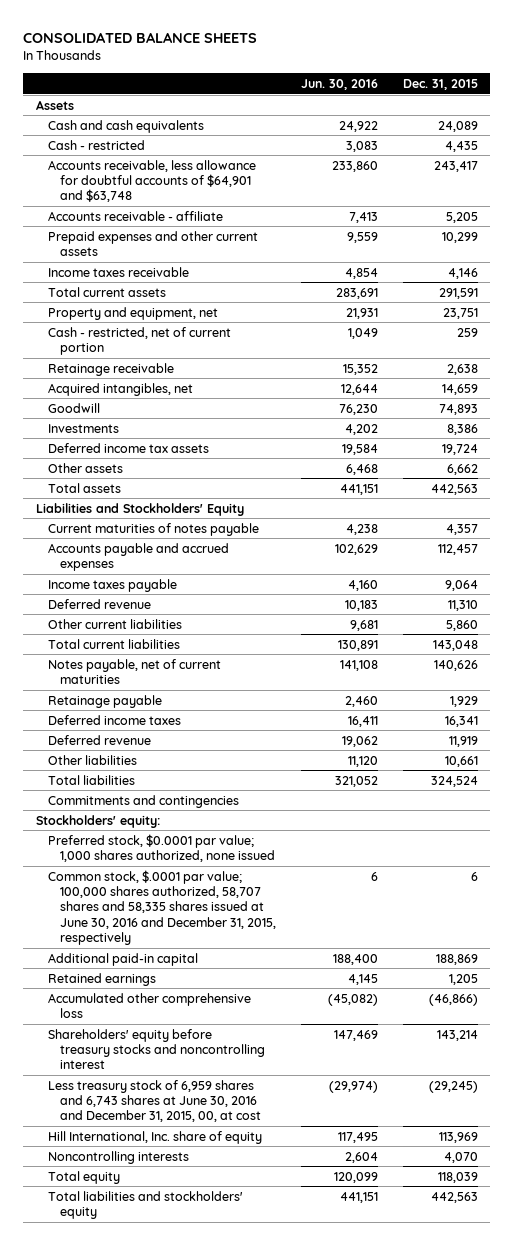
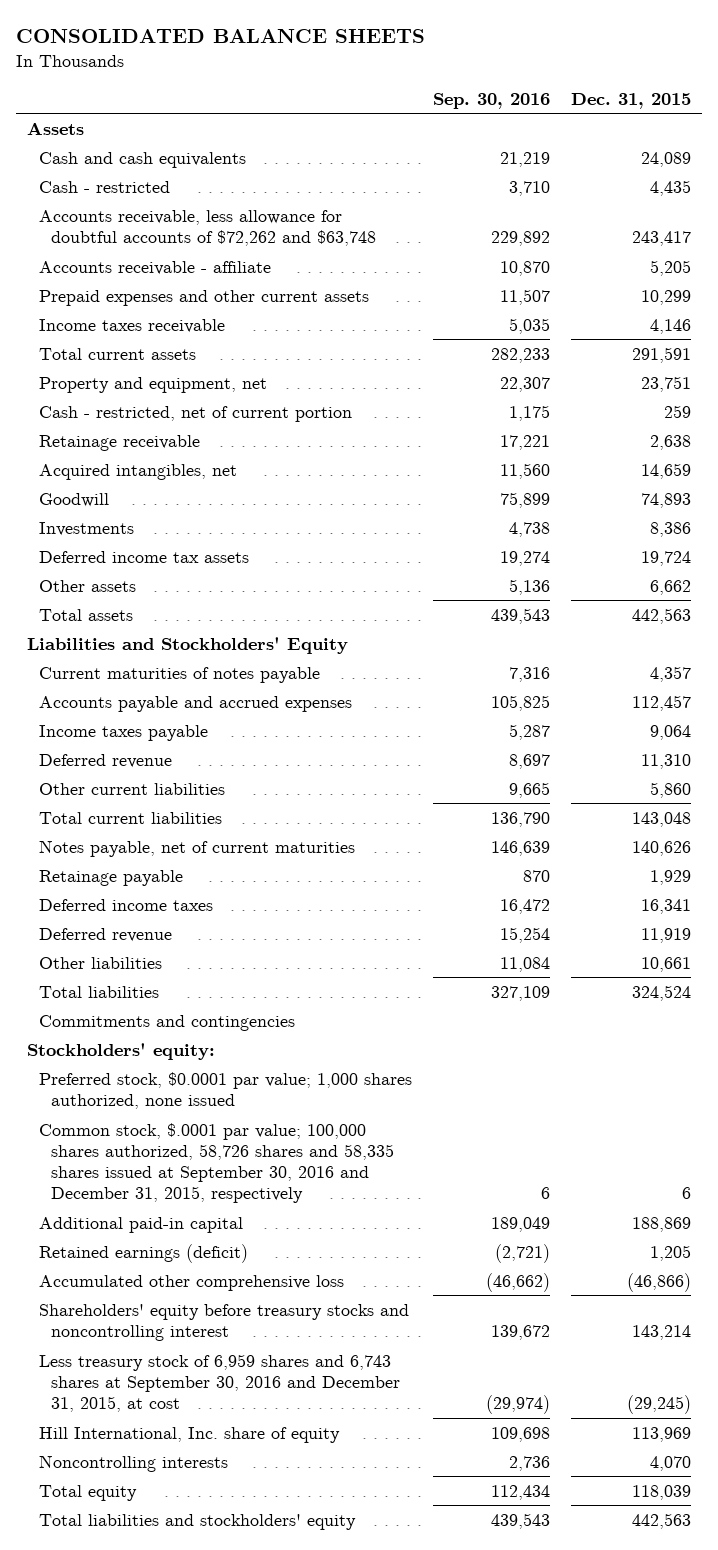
[301,78,379,90] Jun. 30, 2016 -> none
none -> [433,92,551,109] Sep. 30, 2016
[48,159,257,203] Accounts receivable, less allowance for doubtful accounts of $64,901 and $63,748 -> [38,209,377,246] Accounts receivable, less allowance for doubtful accounts of $72,262 and $63,748
[48,869,277,945] Common stock, $.0001 par value; 100,000 shares authorized, 58,707 shares and 58,335 shares issued at June 30, 2016 and December 31, 2015, respectively -> [38,1122,395,1204] Common stock, $.0001 par value; 100,000 shares authorized, 58,726 shares and 58,335 shares issued at September 30, 2016 and December 31, 2015, respectively
[48,972,157,986] Retained earnings -> [38,1243,248,1263] Retained earnings (deficit)
[48,1079,262,1123] Less treasury stock of 6,959 shares and 6,743 shares at June 30, 2016 and December 31, 2015, 00, at cost -> [38,1353,401,1412] Less treasury stock of 6,959 shares and 6,743 shares at September 30, 2016 and December 31, 2015, at cost

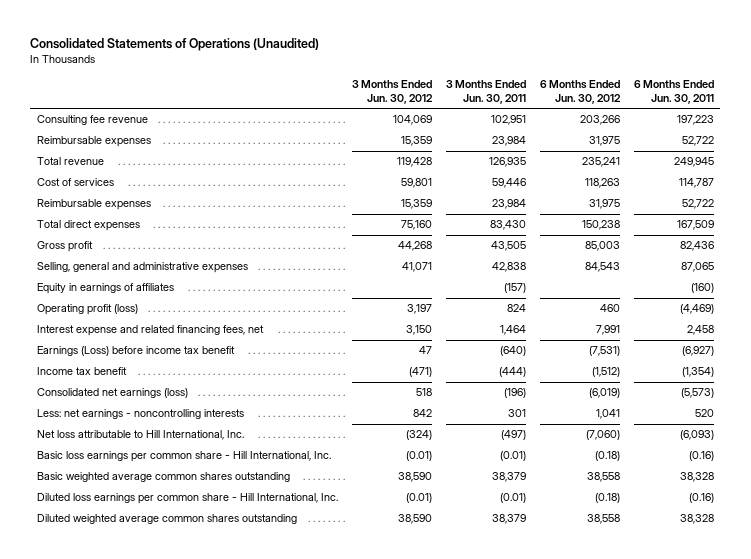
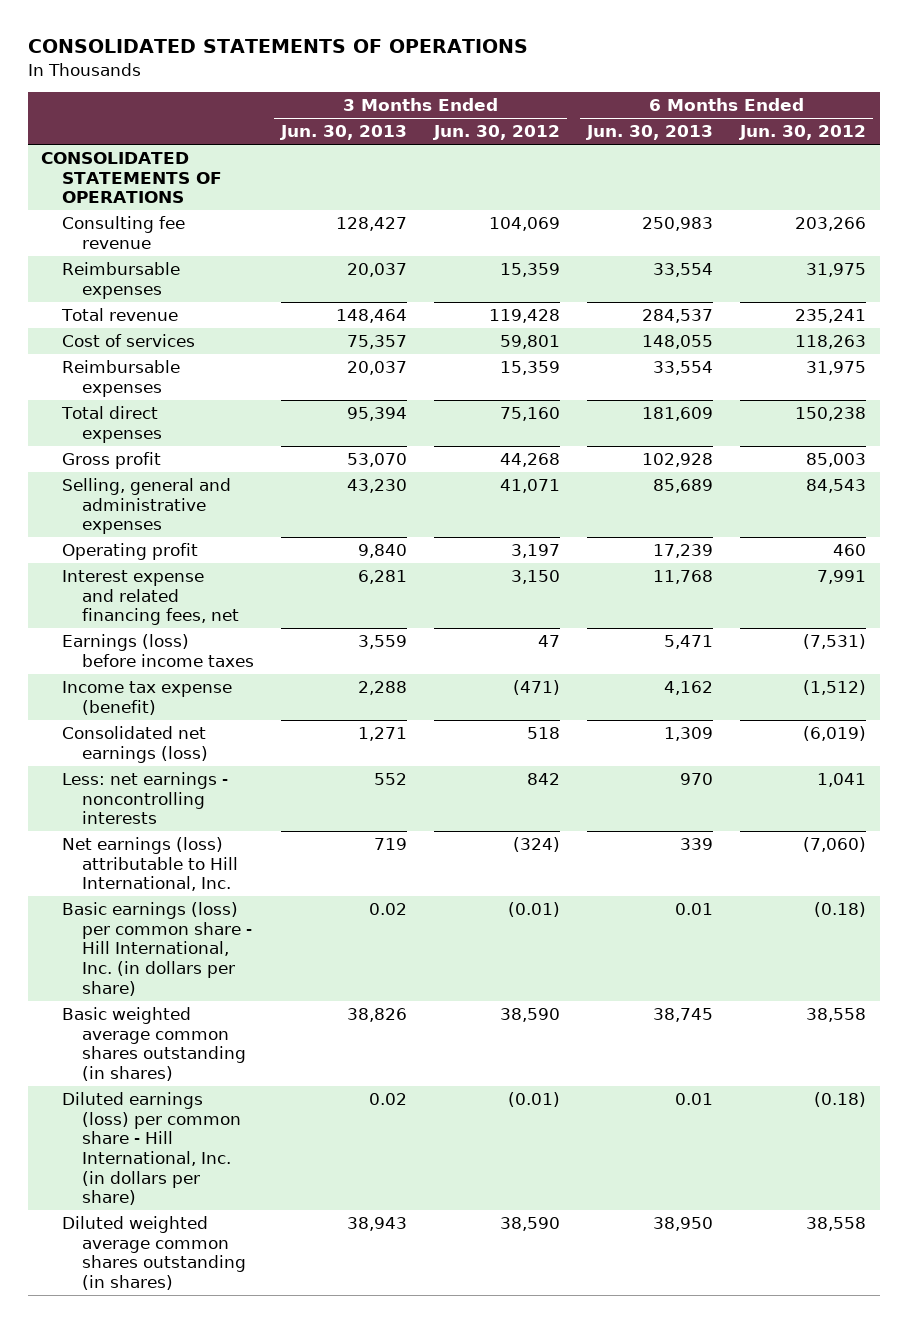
[30,37,320,51] Consolidated Statements of Operations (Unaudited) -> [27,39,528,54] CONSOLIDATED STATEMENTS OF OPERATIONS
[445,79,526,104] 3 Months Ended Jun. 30, 2011 -> none
[633,79,714,104] 6 Months Ended Jun. 30, 2011 -> none
none -> [280,125,408,141] Jun. 30, 2013
none -> [586,125,714,141] Jun. 30, 2013
none -> [41,152,222,204] CONSOLIDATED STATEMENTS OF OPERATIONS
[37,283,175,295] Equity in earnings of affiliates -> none
[37,304,139,316] Operating profit (loss) -> [61,543,198,561] Operating profit
[37,346,236,357] Earnings (Loss) before income tax benefit -> [61,634,255,667] Earnings (loss) before income taxes
[37,367,128,376] Income tax benefit -> [61,681,232,715] Income tax expense (benefit)
[37,430,245,441] Net loss attributable to Hill International, Inc. -> [61,837,239,892] Net earnings (loss) attributable to Hill International, Inc.
[37,451,332,463] Basic loss earnings per common share - Hill International, Inc. -> [61,902,253,996] Basic earnings (loss) per common share - Hill International, Inc. (in dollars per share)
[37,472,291,483] Basic weighted average common shares outstanding -> [61,1007,247,1081] Basic weighted average common shares outstanding (in shares)
[37,493,339,505] Diluted loss earnings per common share - Hill International, Inc. -> [61,1092,242,1206] Diluted earnings (loss) per common share - Hill International, Inc. (in dollars per share)
[37,514,298,525] Diluted weighted average common shares outstanding -> [61,1216,247,1290] Diluted weighted average common shares outstanding (in shares)

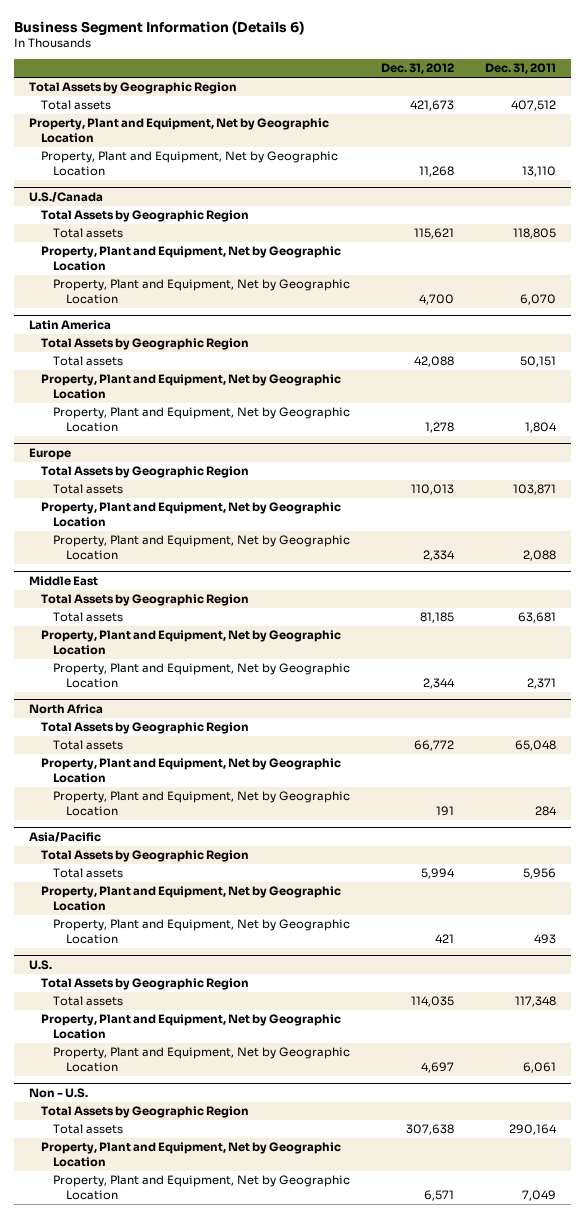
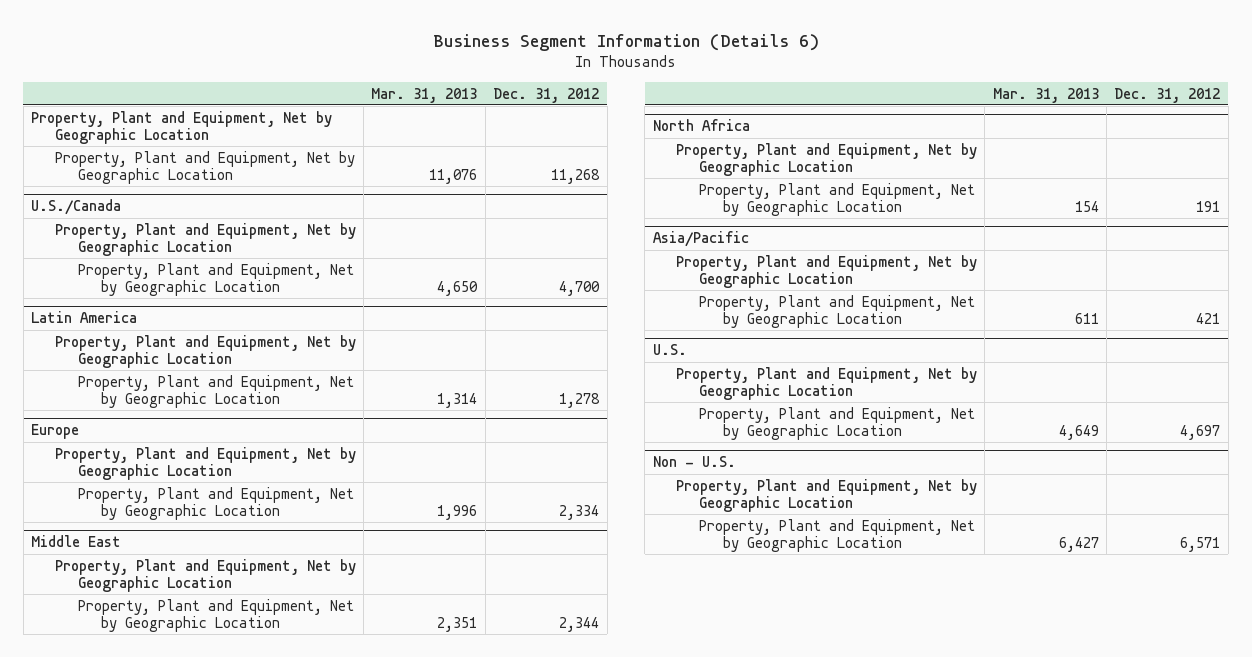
[484,63,556,75] Dec. 31, 2011 -> none
none -> [371,87,478,103] Mar. 31, 2013
[28,82,237,95] Total Assets by Geographic Region -> none
[41,100,112,111] Total assets -> none
[41,210,250,223] Total Assets by Geographic Region -> none
[53,228,124,239] Total assets -> none
[41,338,250,351] Total Assets by Geographic Region -> none
[53,356,124,367] Total assets -> none
[41,466,250,479] Total Assets by Geographic Region -> none
[53,484,124,495] Total assets -> none
[41,594,250,607] Total Assets by Geographic Region -> none
[53,612,124,623] Total assets -> none
[41,722,250,735] Total Assets by Geographic Region -> none
[53,740,124,751] Total assets -> none
[41,850,250,863] Total Assets by Geographic Region -> none
[53,868,124,879] Total assets -> none
[41,978,250,991] Total Assets by Geographic Region -> none
[53,996,124,1007] Total assets -> none
[41,1106,250,1119] Total Assets by Geographic Region -> none
[53,1124,124,1135] Total assets -> none

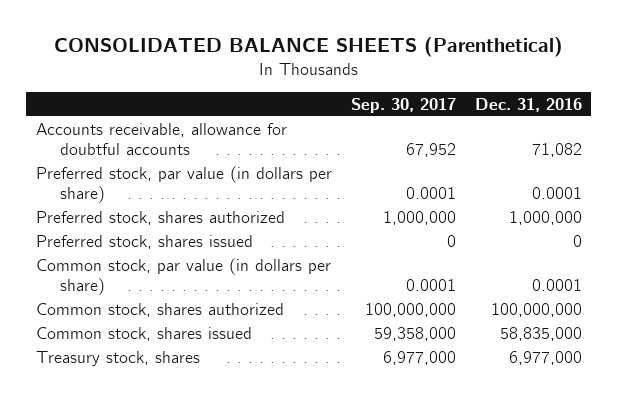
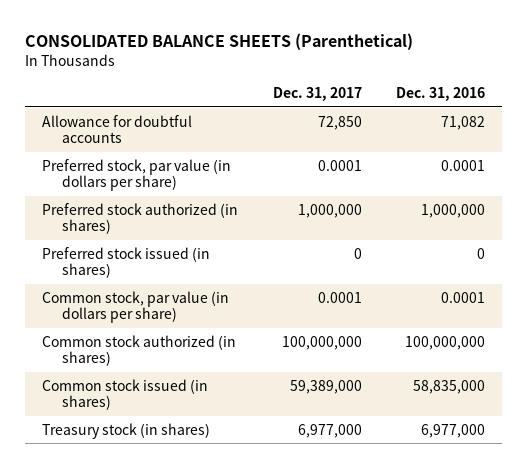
[350,97,456,113] Sep. 30, 2017 -> none
none -> [272,87,362,102] Dec. 31, 2017
[35,122,287,156] Accounts receivable, allowance for doubtful accounts -> [42,114,193,144] Allowance for doubtful accounts
[35,210,285,225] Preferred stock, shares authorized -> [42,202,239,235] Preferred stock authorized (in shares)
[35,234,253,249] Preferred stock, shares issued -> [42,246,211,279] Preferred stock issued (in shares)
[35,302,284,317] Common stock, shares authorized -> [42,334,237,367] Common stock authorized (in shares)
[35,326,252,341] Common stock, shares issued -> [42,378,209,411] Common stock issued (in shares)
[35,350,200,366] Treasury stock, shares -> [42,422,211,439] Treasury stock (in shares)

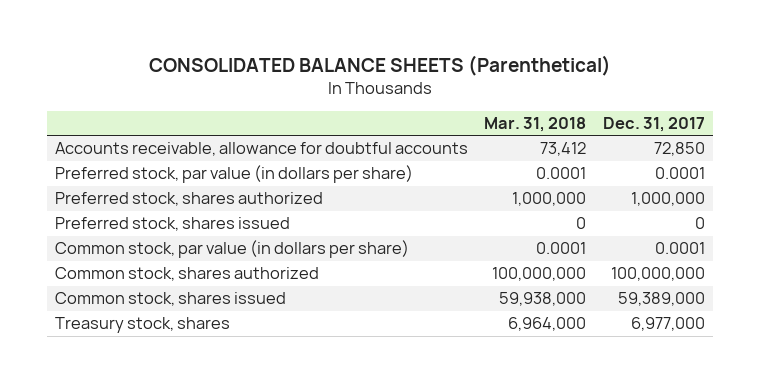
[395,87,485,102] Dec. 31, 2016 -> none
none -> [484,117,587,133] Mar. 31, 2018
[42,114,193,144] Allowance for doubtful accounts -> [54,142,468,157] Accounts receivable, allowance for doubtful accounts
[42,202,239,235] Preferred stock authorized (in shares) -> [54,192,323,207] Preferred stock, shares authorized
[42,246,211,279] Preferred stock issued (in shares) -> [54,217,290,232] Preferred stock, shares issued
[42,334,237,367] Common stock authorized (in shares) -> [54,267,319,282] Common stock, shares authorized
[42,378,209,411] Common stock issued (in shares) -> [54,292,286,307] Common stock, shares issued
[42,422,211,439] Treasury stock (in shares) -> [54,317,230,334] Treasury stock, shares

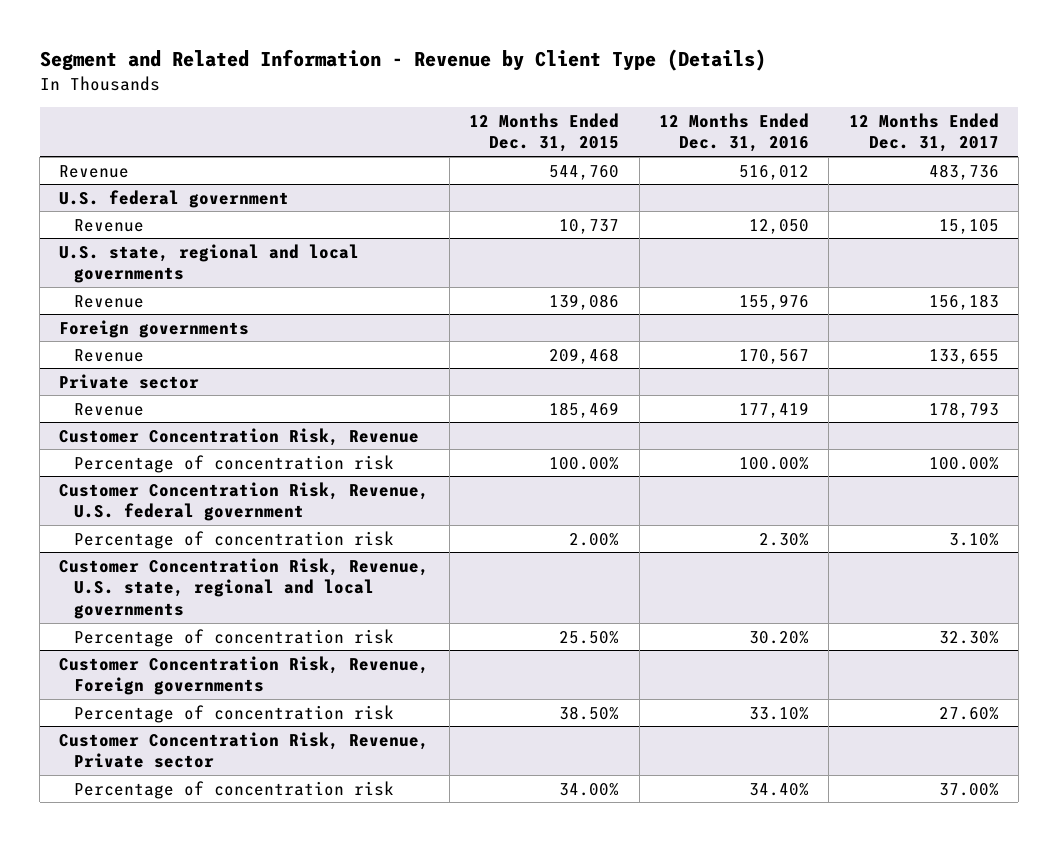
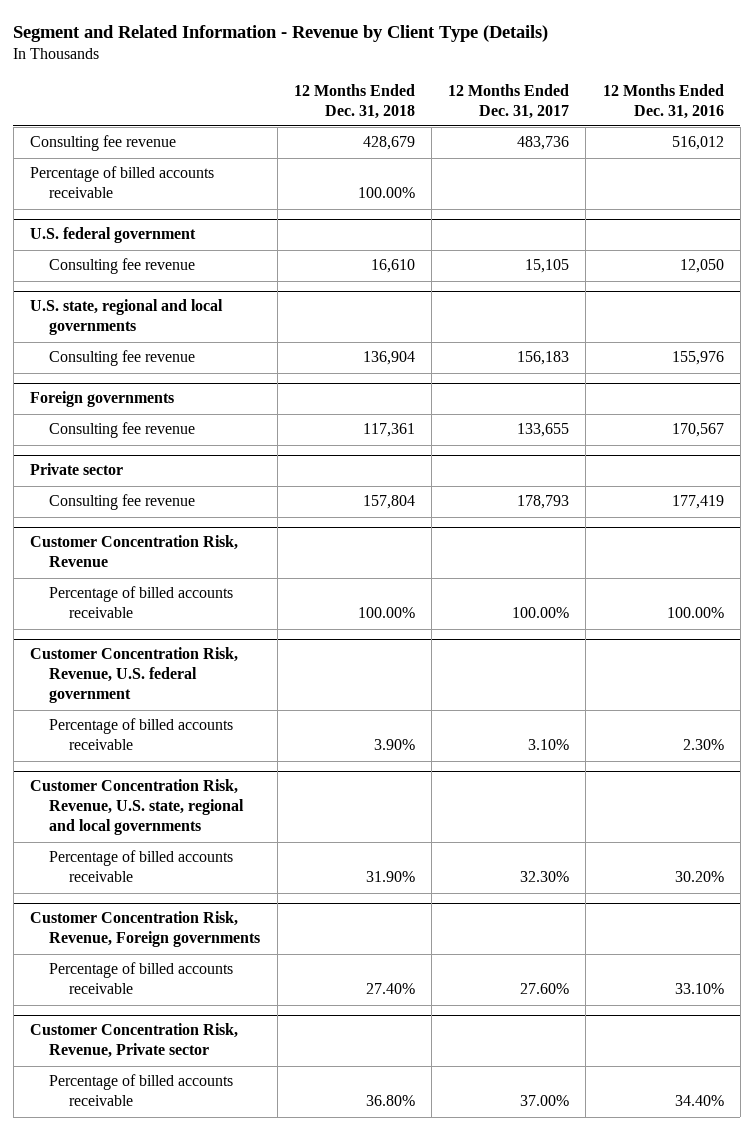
[469,112,620,153] 12 Months Ended Dec. 31, 2015 -> none
none -> [293,83,415,119] 12 Months Ended Dec. 31, 2018
[59,164,130,178] Revenue -> [30,135,177,152] Consulting fee revenue
none -> [30,166,215,199] Percentage of billed accounts receivable
[73,218,144,232] Revenue -> [49,258,196,275] Consulting fee revenue
[73,294,144,308] Revenue -> [49,350,196,367] Consulting fee revenue
[73,348,144,362] Revenue -> [49,422,196,439] Consulting fee revenue
[73,402,144,416] Revenue -> [49,494,196,511] Consulting fee revenue
[73,454,394,473] Percentage of concentration risk -> [49,586,234,619] Percentage of billed accounts receivable
[73,530,394,549] Percentage of concentration risk -> [49,718,234,751] Percentage of billed accounts receivable
[73,628,394,647] Percentage of concentration risk -> [49,850,234,883] Percentage of billed accounts receivable
[73,704,394,723] Percentage of concentration risk -> [49,962,234,995] Percentage of billed accounts receivable
[73,780,394,799] Percentage of concentration risk -> [49,1074,234,1107] Percentage of billed accounts receivable

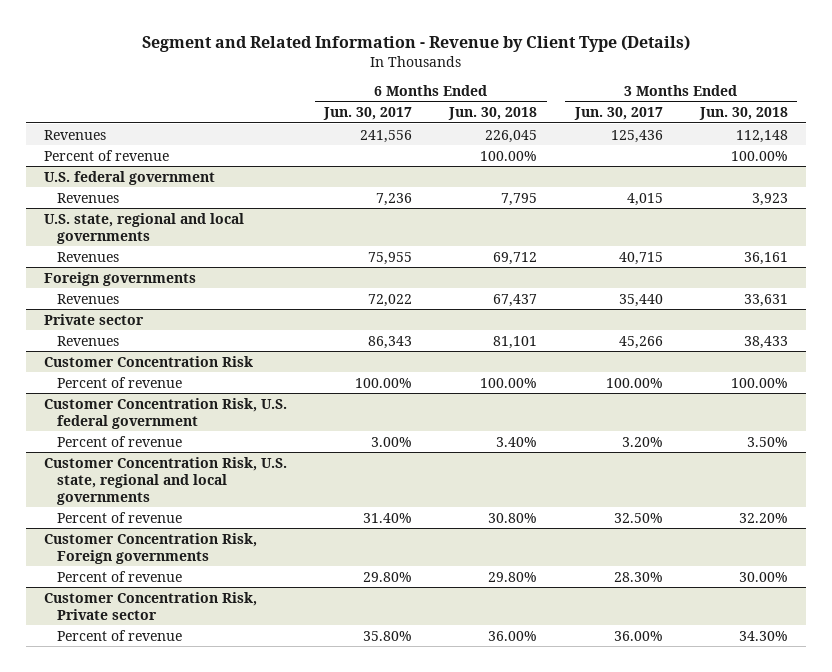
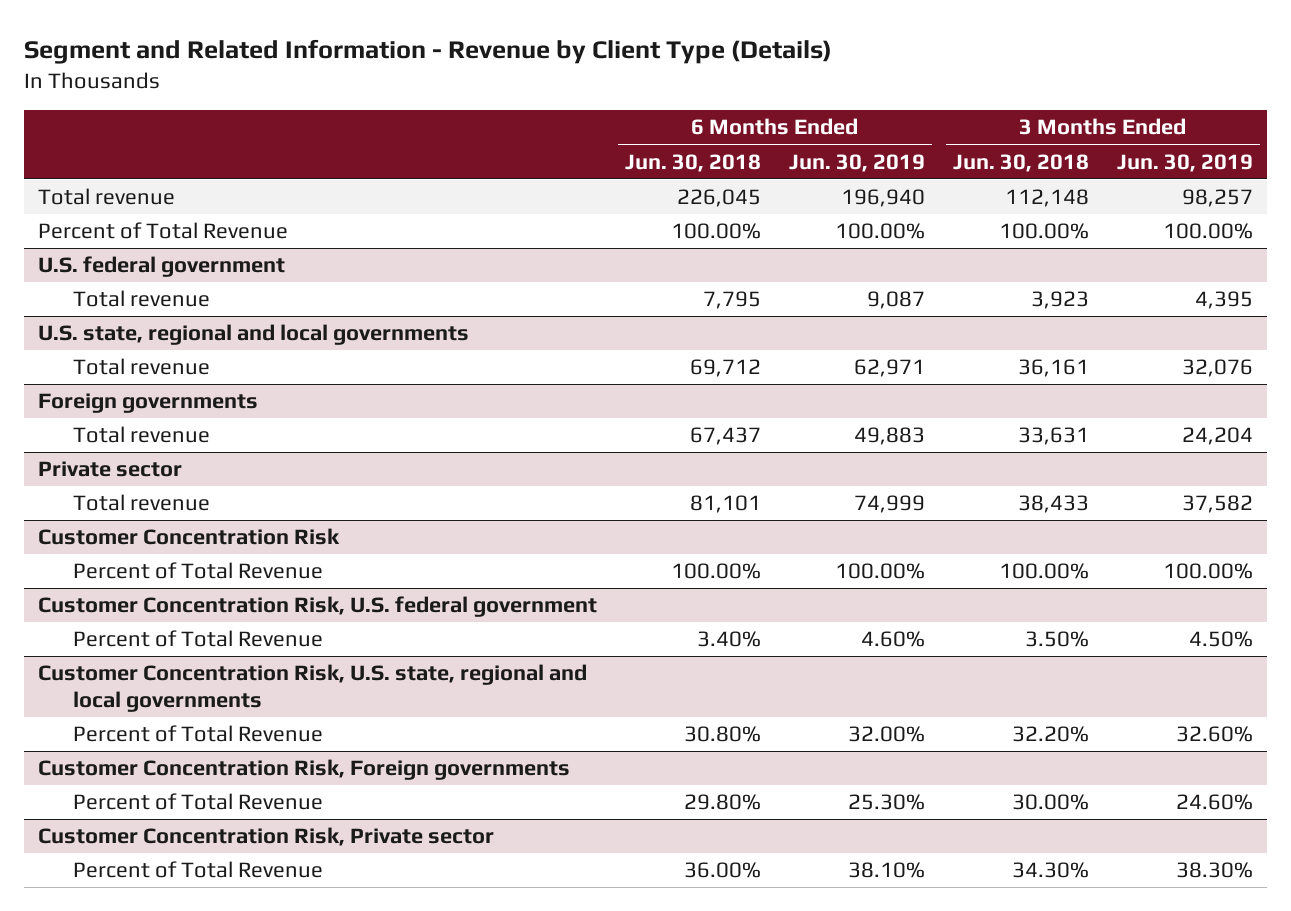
[323,107,413,121] Jun. 30, 2017 -> none
[573,107,663,121] Jun. 30, 2017 -> none
none -> [788,153,925,172] Jun. 30, 2019
none -> [1116,153,1253,172] Jun. 30, 2019
[44,129,107,140] Revenues -> [37,188,175,206] Total revenue
[44,149,170,161] Percent of revenue -> [37,222,288,240] Percent of Total Revenue
[57,192,120,203] Revenues -> [72,290,210,308] Total revenue
[57,251,120,262] Revenues -> [72,358,210,376] Total revenue
[57,293,120,304] Revenues -> [72,426,210,444] Total revenue
[57,335,120,346] Revenues -> [72,494,210,512] Total revenue
[57,376,183,388] Percent of revenue -> [72,562,323,580] Percent of Total Revenue
[57,435,183,447] Percent of revenue -> [72,630,323,648] Percent of Total Revenue
[57,511,183,523] Percent of revenue -> [72,725,323,743] Percent of Total Revenue
[57,570,183,582] Percent of revenue -> [72,793,323,811] Percent of Total Revenue
[57,629,183,641] Percent of revenue -> [72,861,323,879] Percent of Total Revenue

